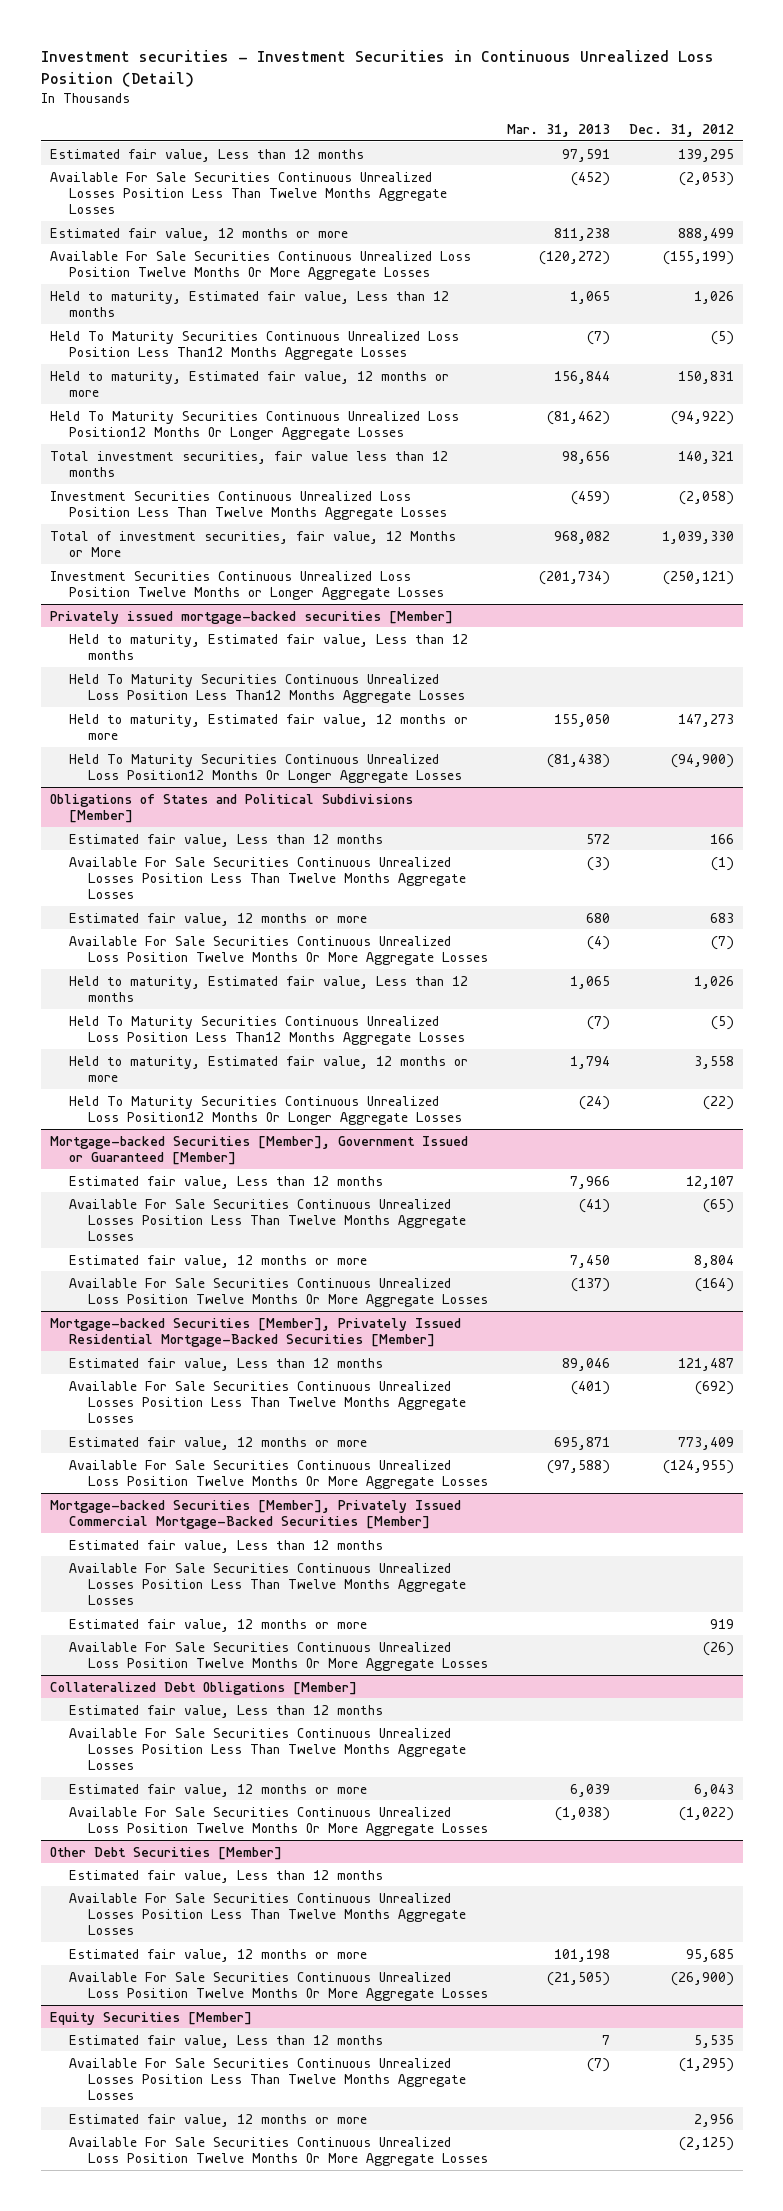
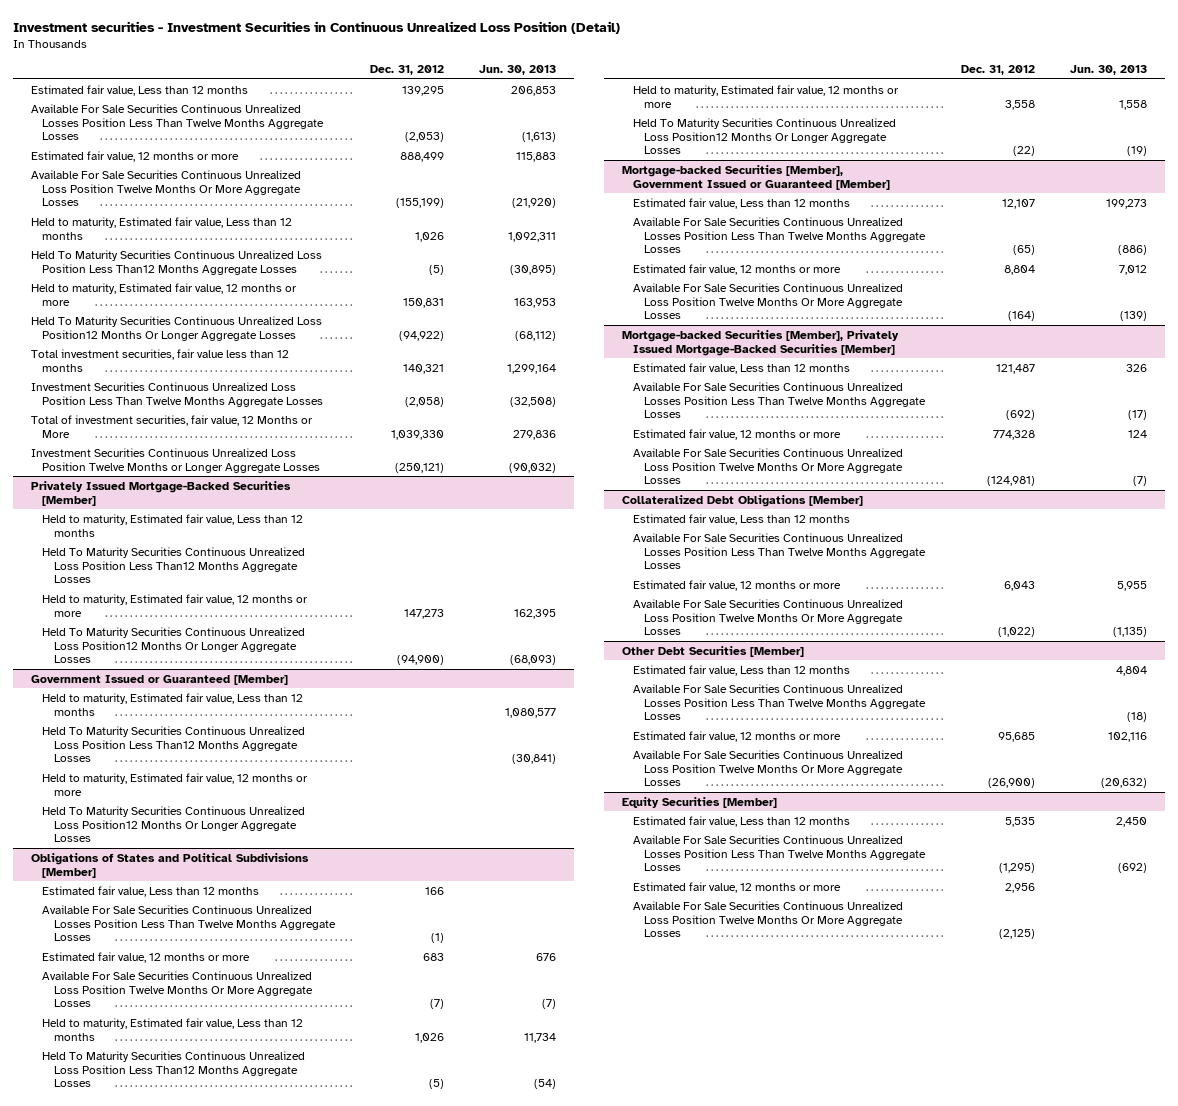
[506,123,610,137] Mar. 31, 2013 -> none
none -> [479,65,557,76] Jun. 30, 2013
[49,610,453,624] Privately issued mortgage-backed securities [Member] -> [30,480,291,506] Privately Issued Mortgage-Backed Securities [Member]
none -> [30,674,288,685] Government Issued or Guaranteed [Member]
none -> [42,692,304,716] Held to maturity, Estimated fair value, Less than 12 months
none -> [42,725,306,763] Held To Maturity Securities Continuous Unrealized Loss Position Less Than12 Months Aggregate Losses
none -> [42,772,309,796] Held to maturity, Estimated fair value, 12 months or more
none -> [42,805,306,843] Held To Maturity Securities Continuous Unrealized Loss Position12 Months Or Longer Aggregate Losses
[49,1317,461,1347] Mortgage-backed Securities [Member], Privately Issued Residential Mortgage-Backed Securities [Member] -> [621,329,899,356] Mortgage-backed Securities [Member], Privately Issued Mortgage-Backed Securities [Member]
[49,1499,461,1529] Mortgage-backed Securities [Member], Privately Issued Commercial Mortgage-Backed Securities [Member] -> none
[69,1539,384,1553] Estimated fair value, Less than 12 months -> none
[69,1562,467,1606] Available For Sale Securities Continuous Unrealized Losses Position Less Than Twelve Months Aggregate Losses -> none
[69,1618,368,1632] Estimated fair value, 12 months or more -> none
[69,1641,489,1671] Available For Sale Securities Continuous Unrealized Loss Position Twelve Months Or More Aggregate Losses -> none
[677,1436,734,1450] 773,409 -> [992,429,1035,440] 774,328
[662,1459,734,1474] (124,955) -> [986,476,1035,487] (124,981)

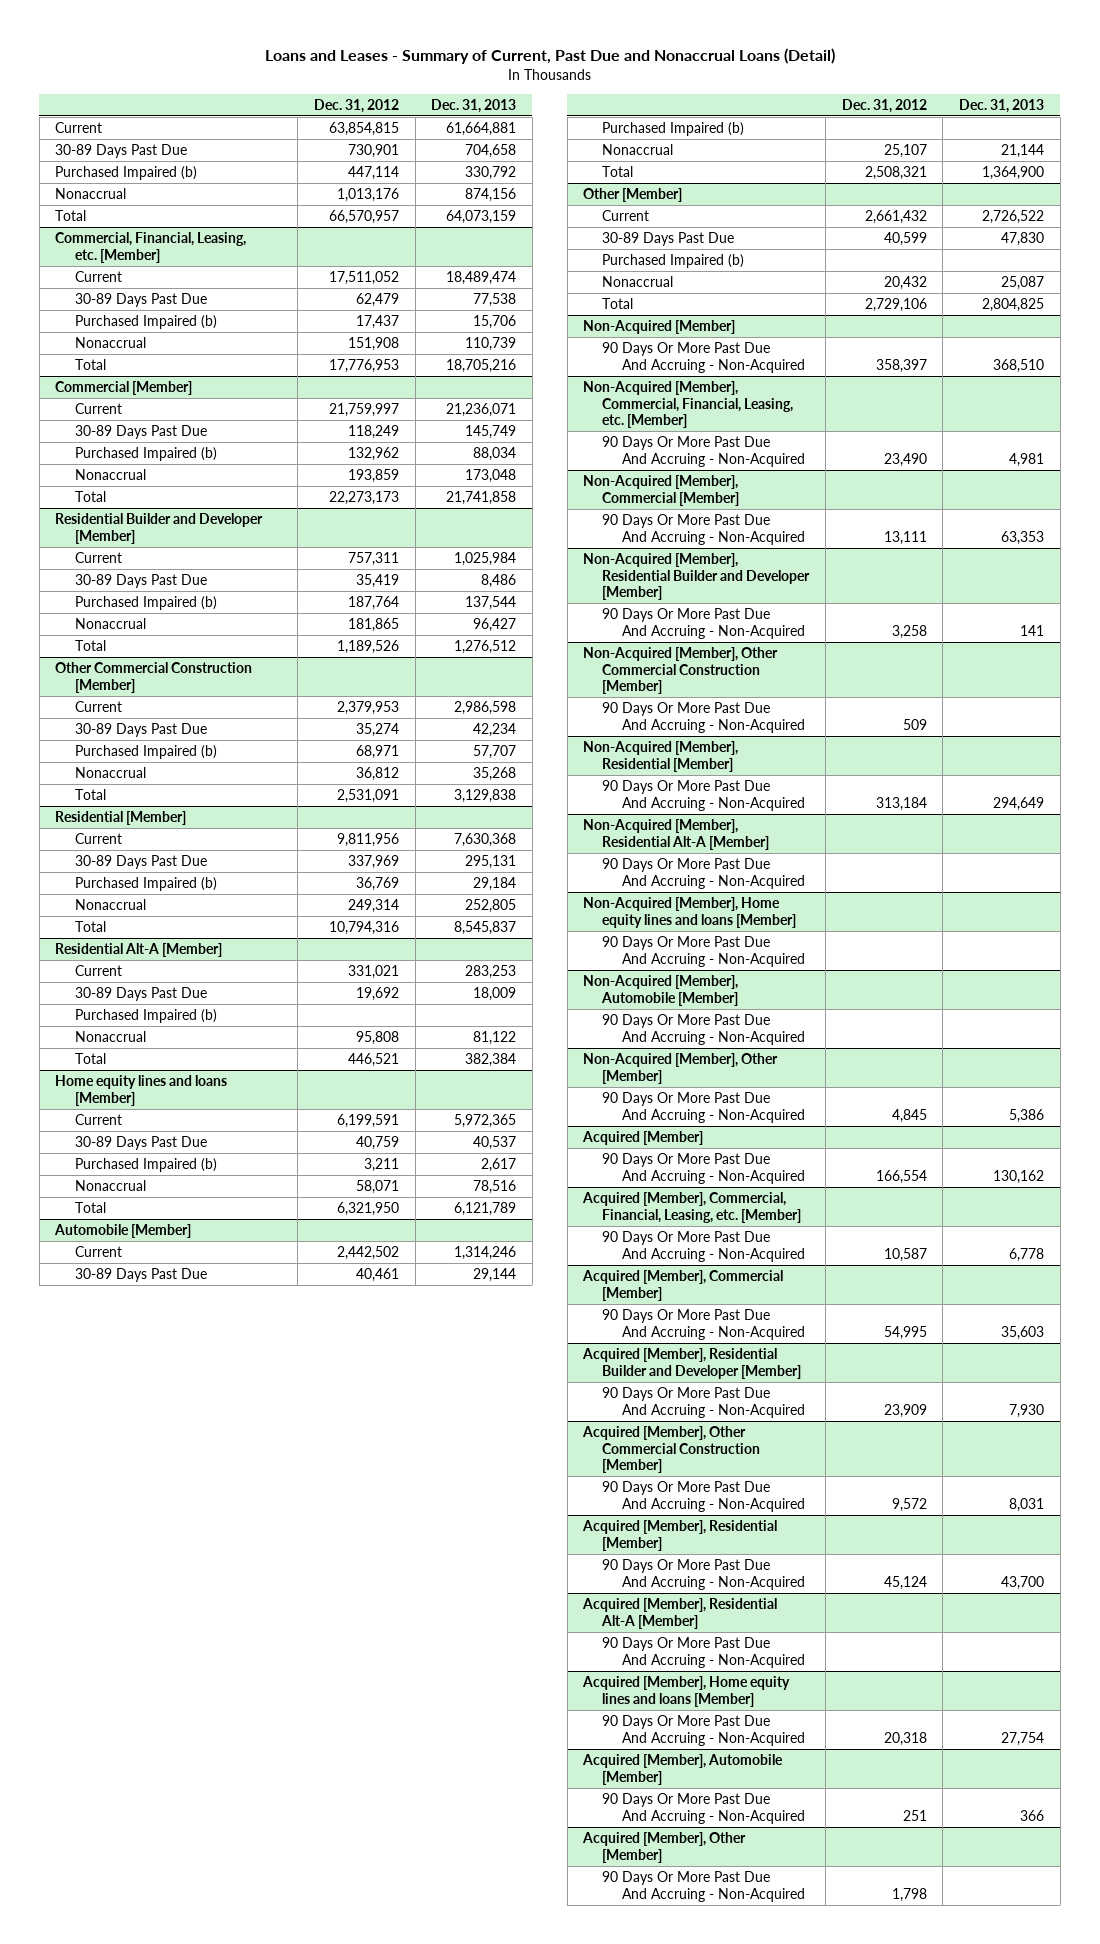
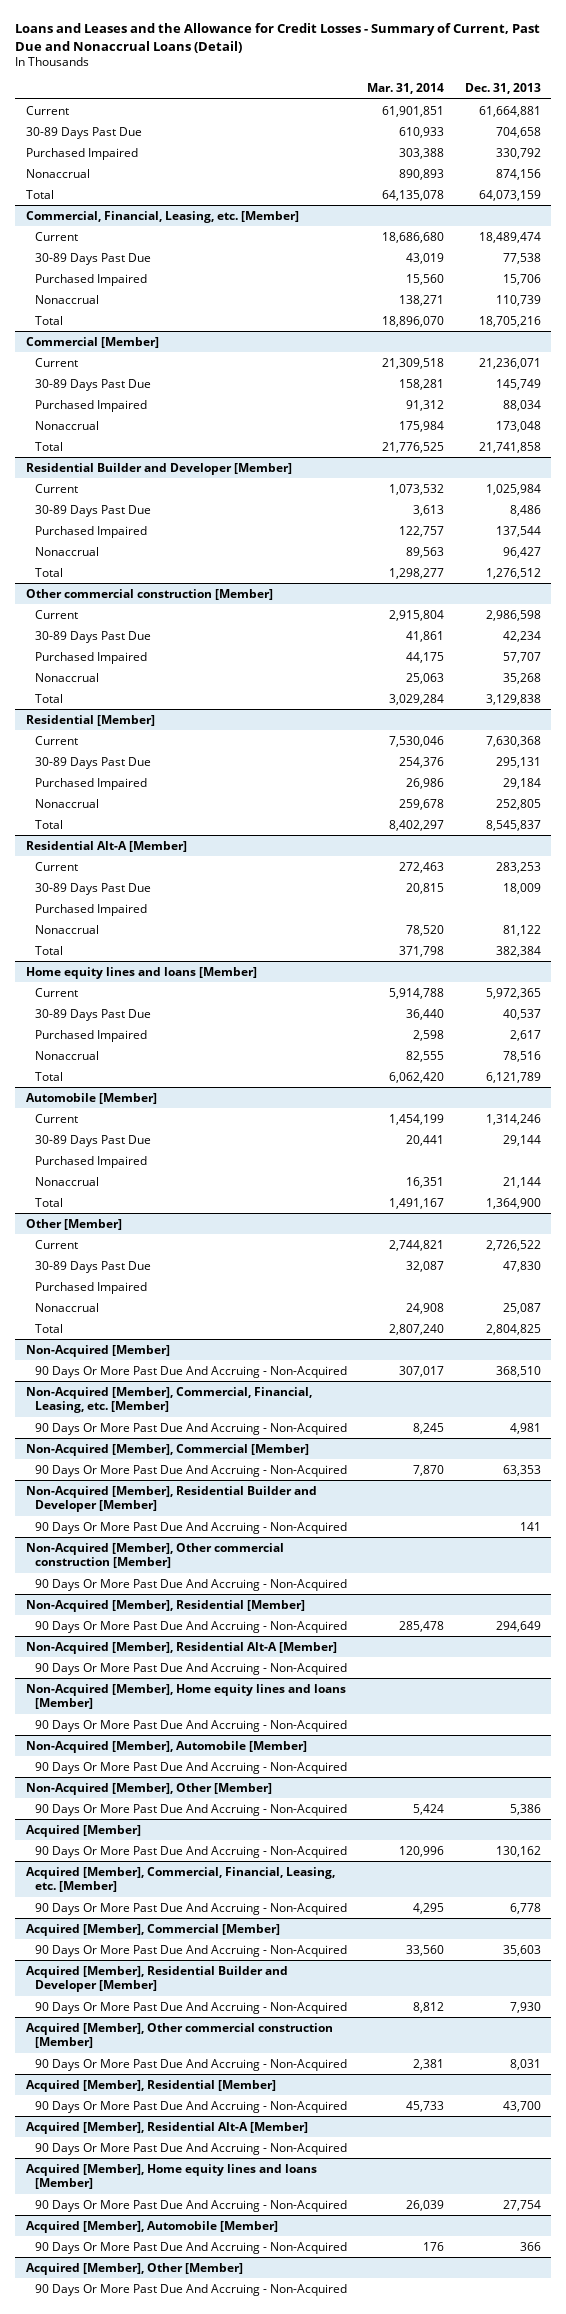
[264,47,835,64] Loans and Leases - Summary of Current, Past Due and Nonaccrual Loans (Detail) -> [15,23,541,53] Loans and Leases and the Allowance for Credit Losses - Summary of Current, Past Due and Nonaccrual Loans (Detail)
[313,98,399,113] Dec. 31, 2012 -> none
none -> [367,83,445,95] Mar. 31, 2014
[55,166,198,181] Purchased Impaired (b) -> [25,147,138,160] Purchased Impaired
[74,315,217,330] Purchased Impaired (b) -> [34,273,147,286] Purchased Impaired
[74,447,217,462] Purchased Impaired (b) -> [34,399,147,412] Purchased Impaired
[74,596,217,611] Purchased Impaired (b) -> [34,525,147,538] Purchased Impaired
[55,662,253,693] Other Commercial Construction [Member] -> [25,588,273,600] Other commercial construction [Member]
[74,745,217,760] Purchased Impaired (b) -> [34,651,147,664] Purchased Impaired
[74,877,217,892] Purchased Impaired (b) -> [34,777,147,790] Purchased Impaired
[74,1009,217,1024] Purchased Impaired (b) -> [34,903,147,916] Purchased Impaired
[74,1158,217,1173] Purchased Impaired (b) -> [34,1029,147,1042] Purchased Impaired
[602,122,745,137] Purchased Impaired (b) -> [34,1155,147,1168] Purchased Impaired
[602,254,745,269] Purchased Impaired (b) -> [34,1281,147,1294] Purchased Impaired
[583,647,779,695] Non-Acquired [Member], Other Commercial Construction [Member] -> [25,1542,284,1569] Non-Acquired [Member], Other commercial construction [Member]
[582,1426,761,1474] Acquired [Member], Other Commercial Construction [Member] -> [25,2022,333,2049] Acquired [Member], Other commercial construction [Member]

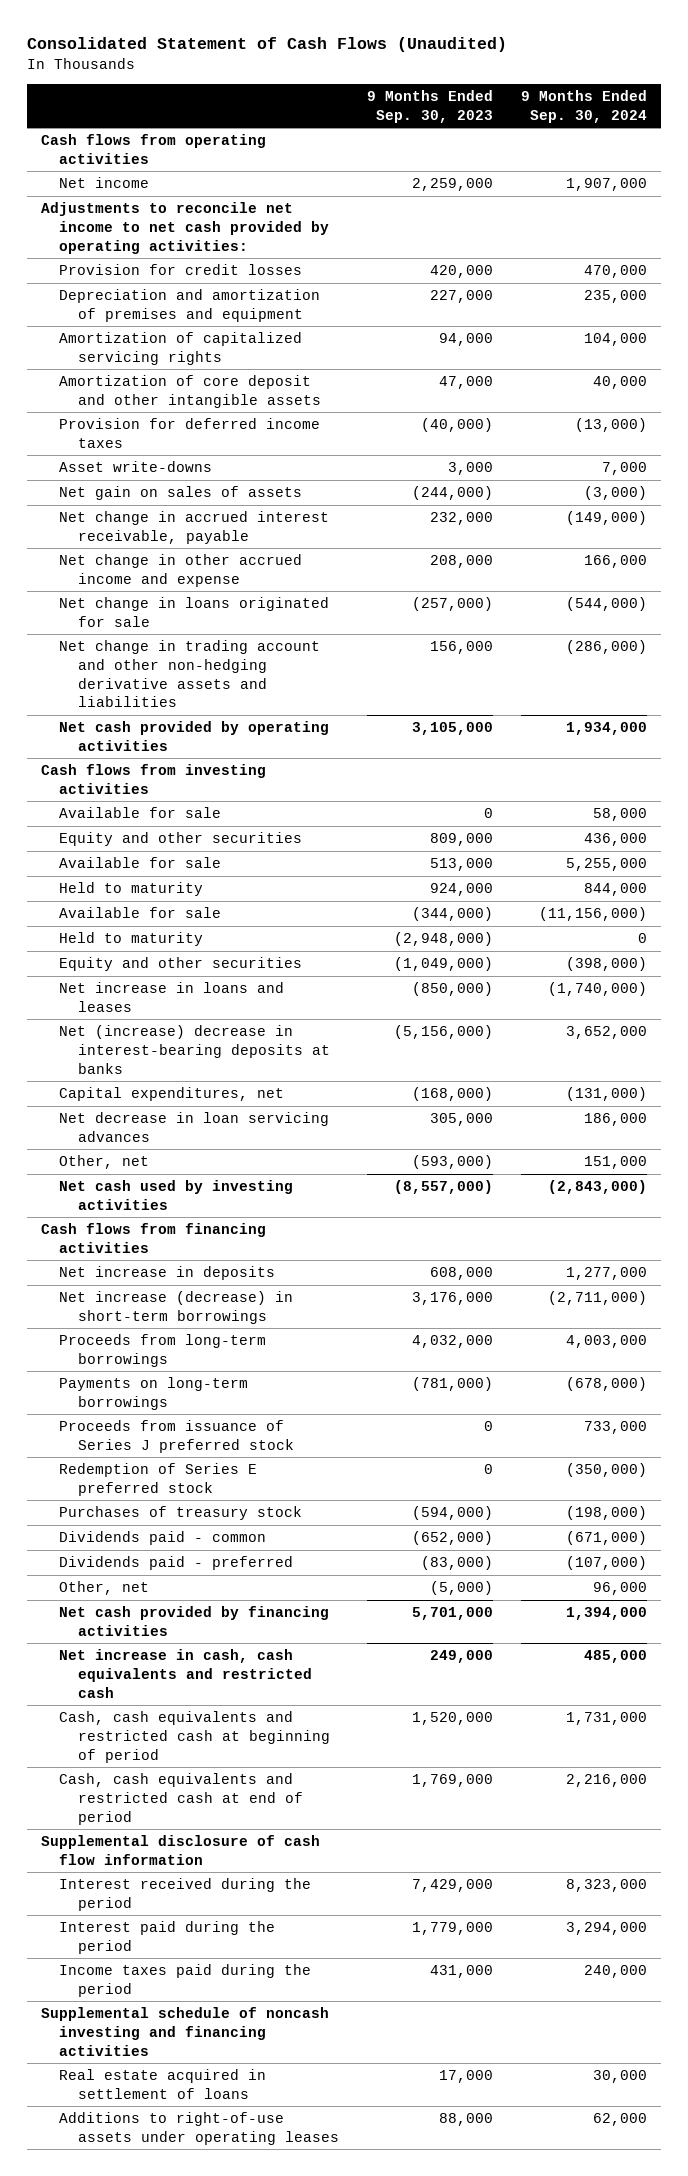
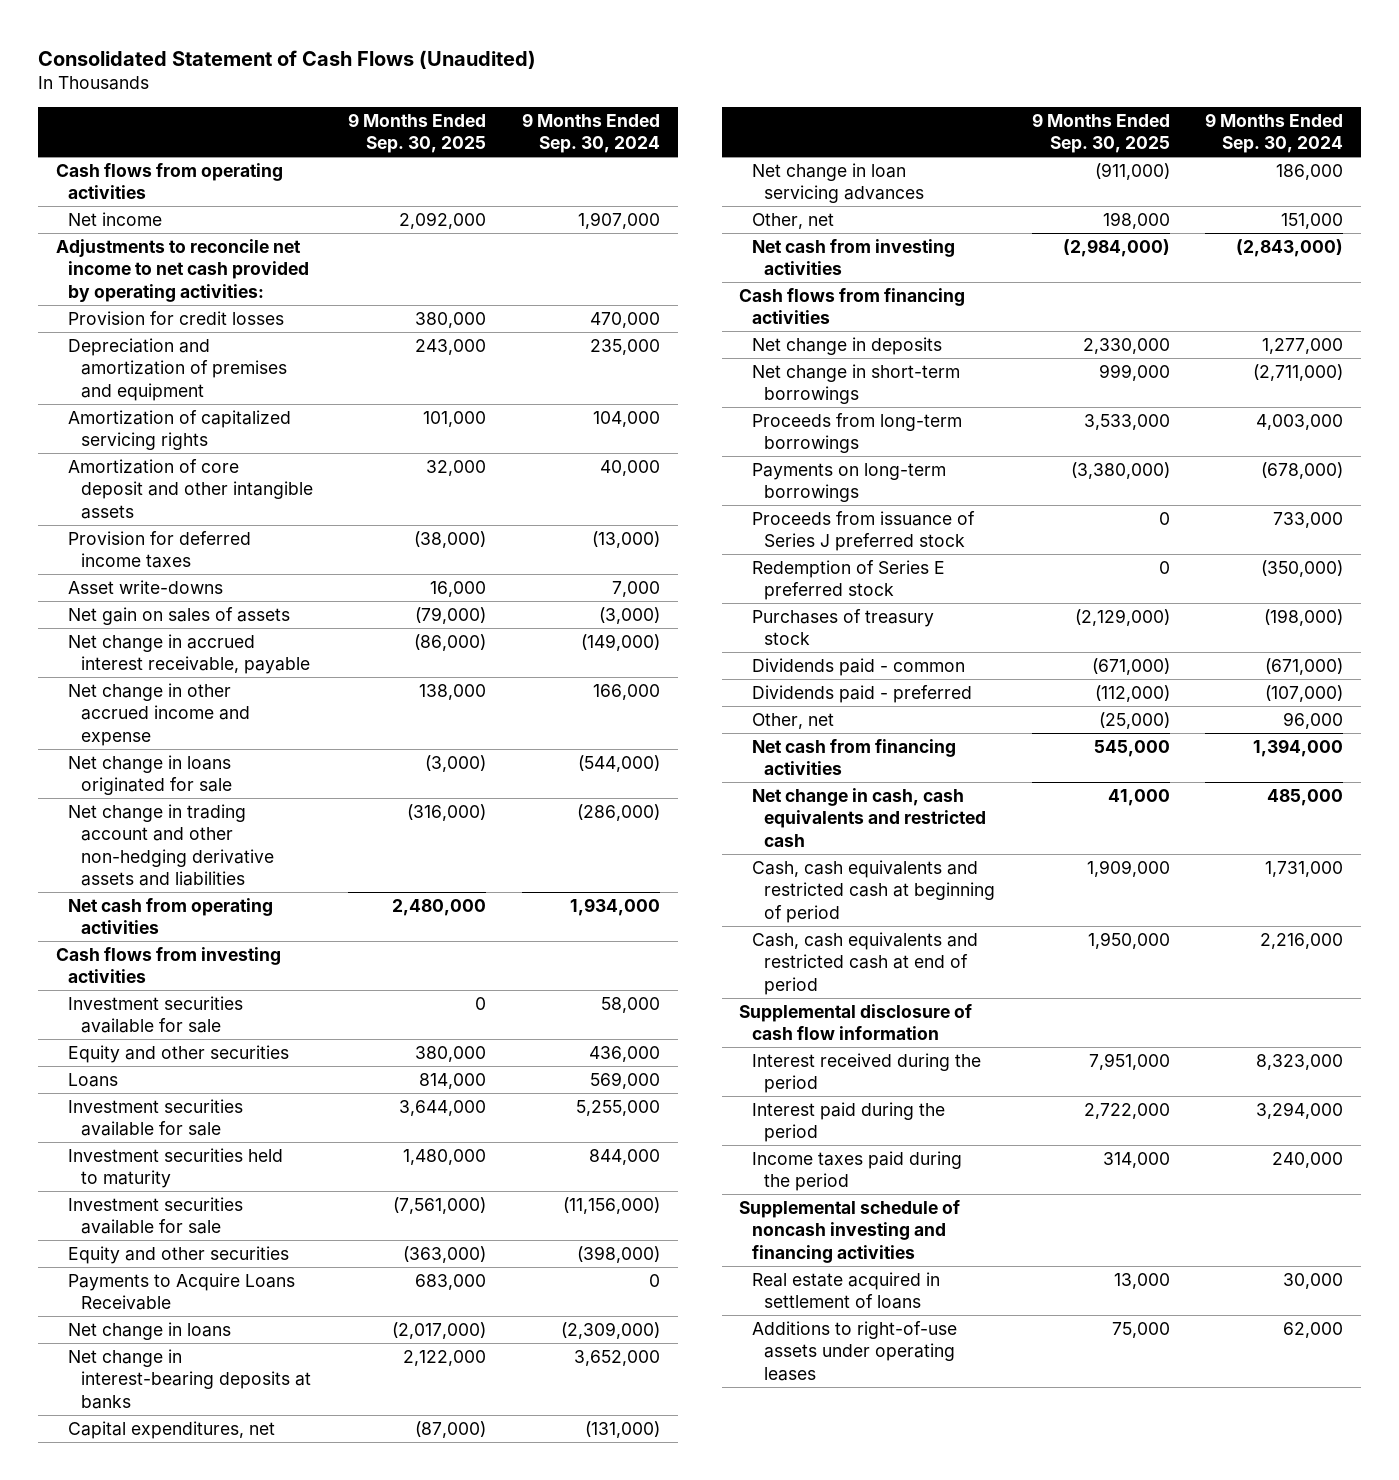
[366,89,493,123] 9 Months Ended Sep. 30, 2023 -> none
none -> [348,112,487,154] 9 Months Ended Sep. 30, 2025
[59,721,330,751] Net cash provided by operating activities -> [68,897,274,935] Net cash from operating activities
[59,807,222,819] Available for sale -> [68,995,244,1034] Investment securities available for sale
[59,932,204,947] Held to maturity -> none
none -> [68,1072,119,1087] Loans
[59,857,222,869] Available for sale -> [68,1098,244,1137] Investment securities available for sale
[59,882,204,897] Held to maturity -> [68,1147,284,1189] Investment securities held to maturity
[59,907,222,919] Available for sale -> [68,1196,244,1235] Investment securities available for sale
none -> [68,1272,296,1311] Payments to Acquire Loans Receivable
[59,982,285,1012] Net increase in loans and leases -> [68,1321,232,1340] Net change in loans
[548,982,648,997] (1,740,000) -> [560,1321,660,1339] (2,309,000)
[59,1025,330,1074] Net (increase) decrease in interest-bearing deposits at banks -> [68,1348,311,1409] Net change in interest-bearing deposits at banks
[59,1112,330,1142] Net decrease in loan servicing advances -> [751,162,925,204] Net change in loan servicing advances
[59,1180,294,1210] Net cash used by investing activities -> [751,238,955,276] Net cash from investing activities
[59,1266,276,1281] Net increase in deposits -> [751,336,942,355] Net change in deposits
[59,1291,294,1324] Net increase (decrease) in short-term borrowings -> [751,363,960,405] Net change in short-term borrowings
[59,1606,330,1636] Net cash provided by financing activities -> [751,738,956,776] Net cash from financing activities
[59,1649,312,1698] Net increase in cash, cash equivalents and restricted cash -> [751,787,987,847] Net change in cash, cash equivalents and restricted cash

